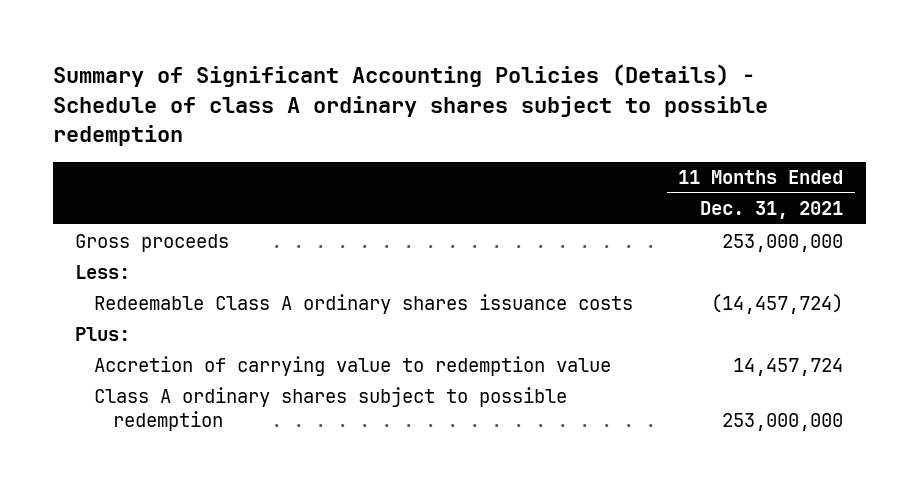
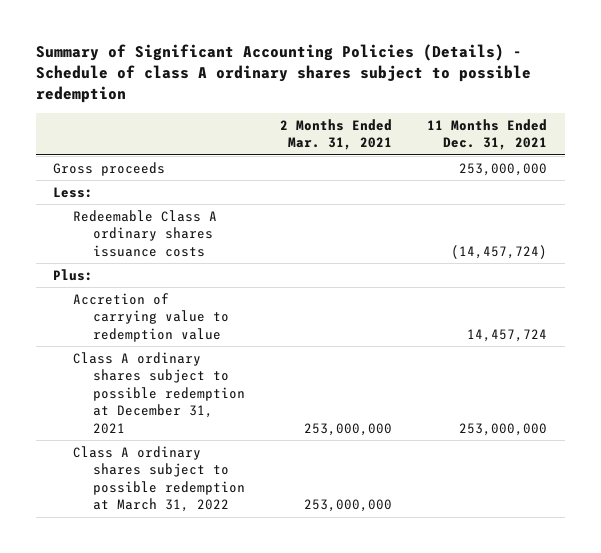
none -> [280,118,393,151] 2 Months Ended Mar. 31, 2021
[94,386,568,432] Class A ordinary shares subject to possible redemption -> [73,351,245,434] Class A ordinary shares subject to possible redemption at December 31, 2021
none -> [73,445,245,513] Class A ordinary shares subject to possible redemption at March 31, 2022

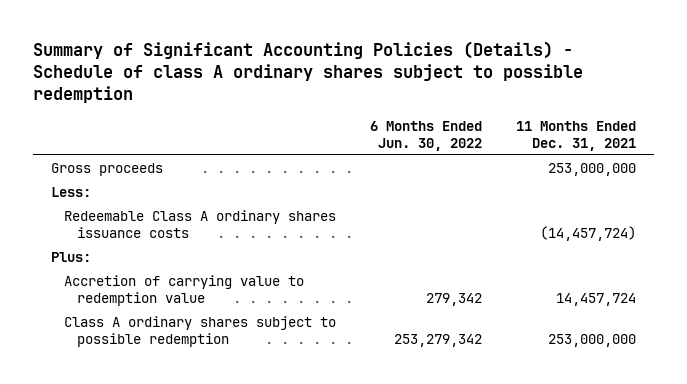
[280,118,393,151] 2 Months Ended Mar. 31, 2021 -> none
none -> [370,121,483,152] 6 Months Ended Jun. 30, 2022
[73,445,245,513] Class A ordinary shares subject to possible redemption at March 31, 2022 -> none
[73,351,245,434] Class A ordinary shares subject to possible redemption at December 31, 2021 -> [63,316,336,348] Class A ordinary shares subject to possible redemption

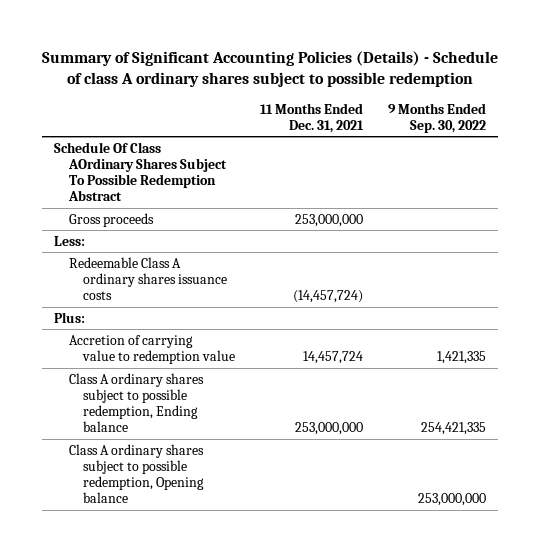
[370,121,483,152] 6 Months Ended Jun. 30, 2022 -> none
none -> [387,102,486,133] 9 Months Ended Sep. 30, 2022
none -> [54,141,227,202] Schedule Of Class AOrdinary Shares Subject To Possible Redemption Abstract
[63,316,336,348] Class A ordinary shares subject to possible redemption -> [68,372,204,433] Class A ordinary shares subject to possible redemption, Ending balance
none -> [68,443,204,504] Class A ordinary shares subject to possible redemption, Opening balance

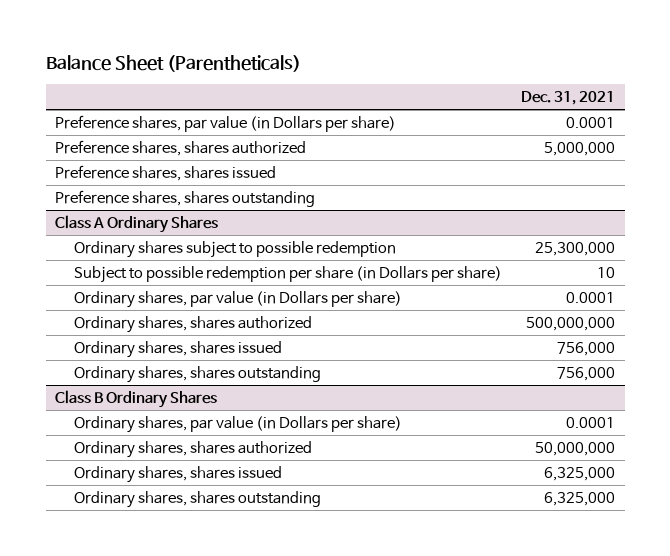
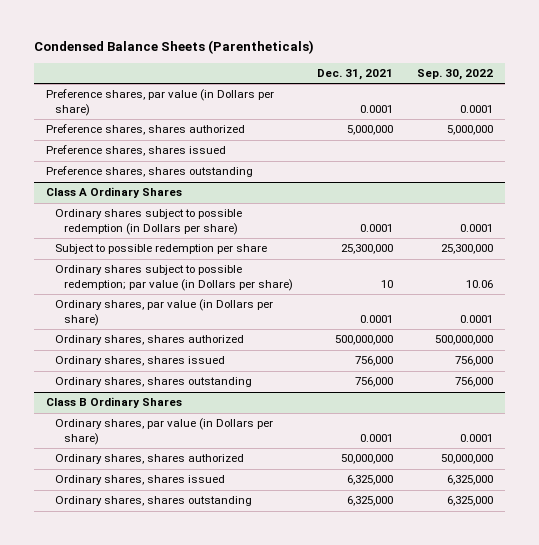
[45,54,301,72] Balance Sheet (Parentheticals) -> [33,40,314,55] Condensed Balance Sheets (Parentheticals)
none -> [416,68,493,80] Sep. 30, 2022
none -> [54,209,242,235] Ordinary shares subject to possible redemption (in Dollars per share)
[73,240,396,258] Ordinary shares subject to possible redemption -> [54,244,267,255] Subject to possible redemption per share
[73,265,502,283] Subject to possible redemption per share (in Dollars per share) -> [54,265,294,291] Ordinary shares subject to possible redemption; par value (in Dollars per share)

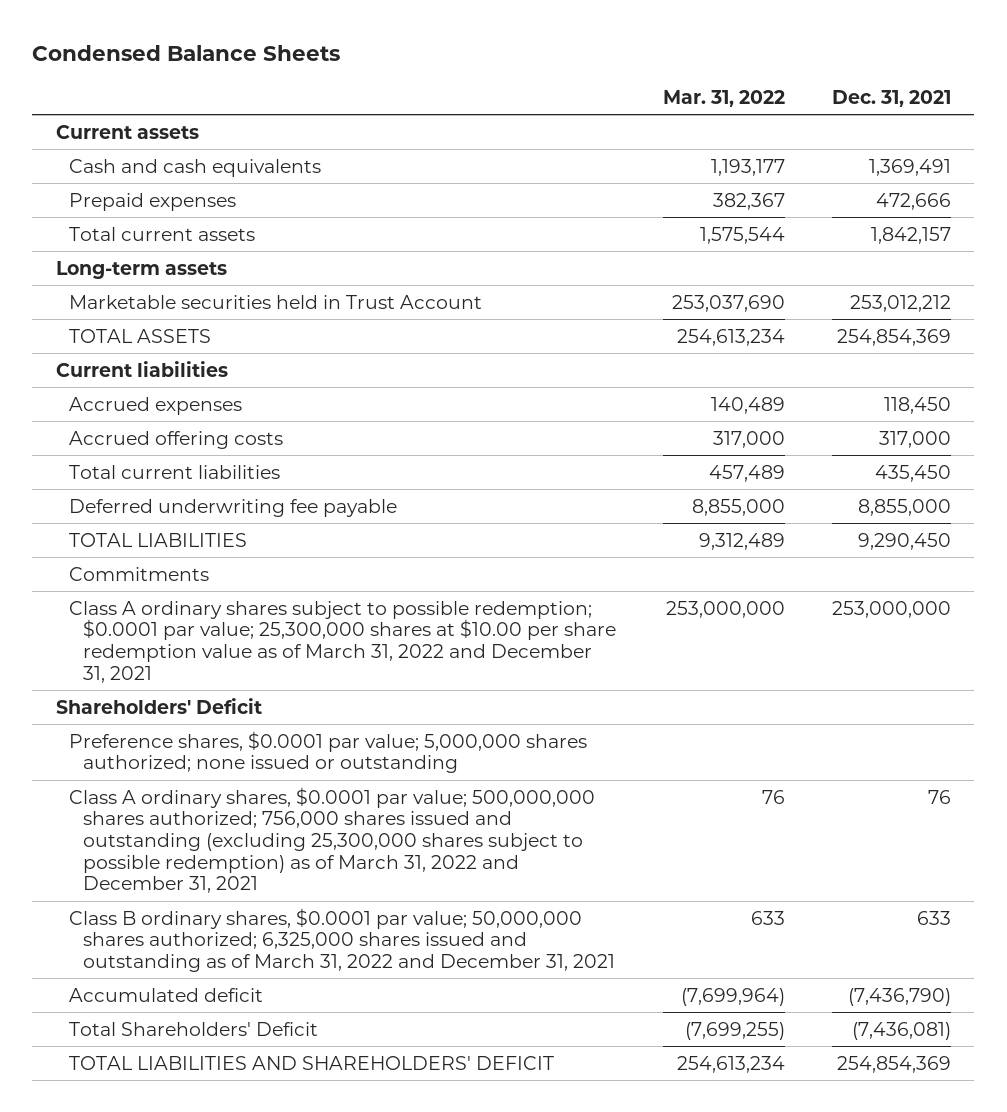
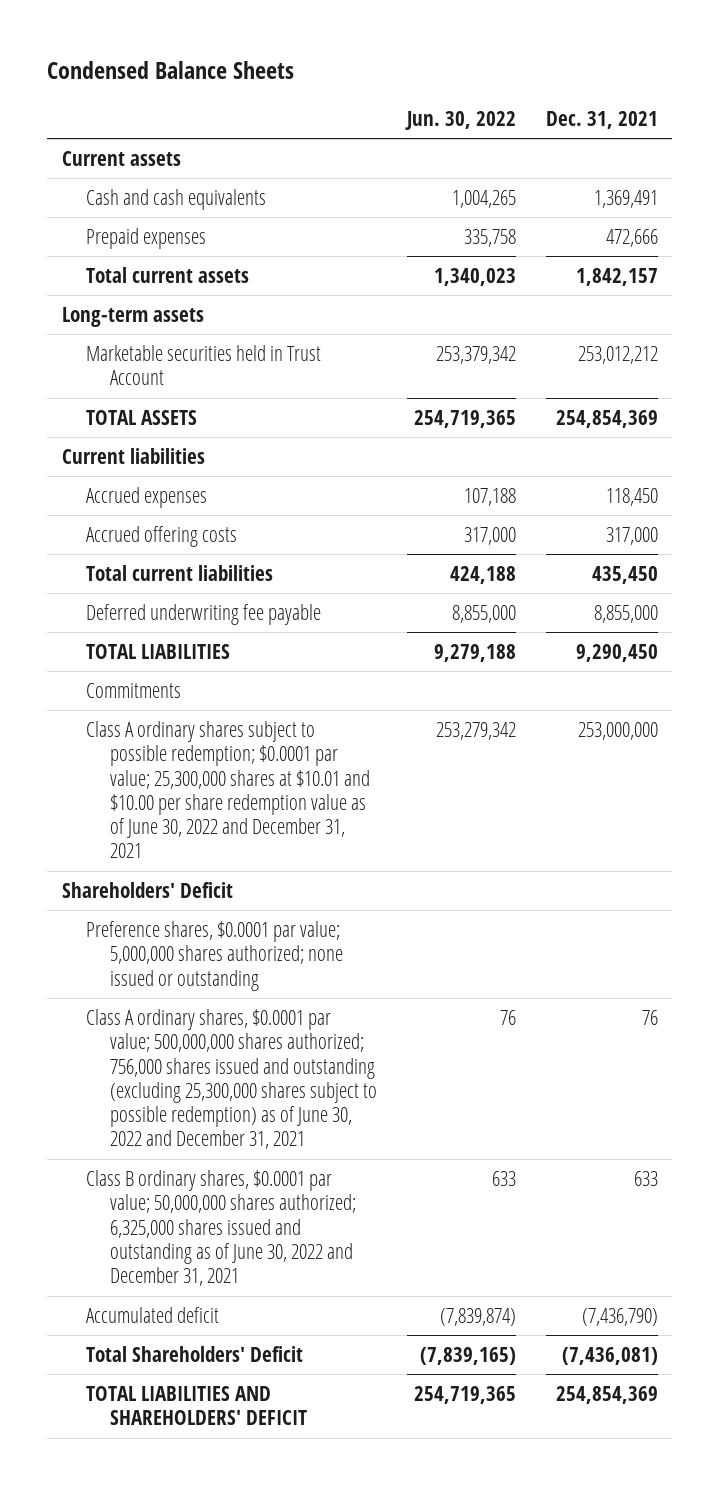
[663,89,786,107] Mar. 31, 2022 -> none
none -> [404,110,516,130] Jun. 30, 2022
[69,600,617,683] Class A ordinary shares subject to possible redemption; $0.0001 par value; 25,300,000 shares at $10.00 per share redemption value as of March 31, 2022 and December 31, 2021 -> [86,720,371,859] Class A ordinary shares subject to possible redemption; $0.0001 par value; 25,300,000 shares at $10.01 and $10.00 per share redemption value as of June 30, 2022 and December 31, 2021
[69,786,596,894] Class A ordinary shares, $0.0001 par value; 500,000,000 shares authorized; 756,000 shares issued and outstanding (excluding 25,300,000 shares subject to possible redemption) as of March 31, 2022 and December 31, 2021 -> [86,1008,378,1150] Class A ordinary shares, $0.0001 par value; 500,000,000 shares authorized; 756,000 shares issued and outstanding (excluding 25,300,000 shares subject to possible redemption) as of June 30, 2022 and December 31, 2021
[69,907,616,972] Class B ordinary shares, $0.0001 par value; 50,000,000 shares authorized; 6,325,000 shares issued and outstanding as of March 31, 2022 and December 31, 2021 -> [86,1169,357,1287] Class B ordinary shares, $0.0001 par value; 50,000,000 shares authorized; 6,325,000 shares issued and outstanding as of June 30, 2022 and December 31, 2021

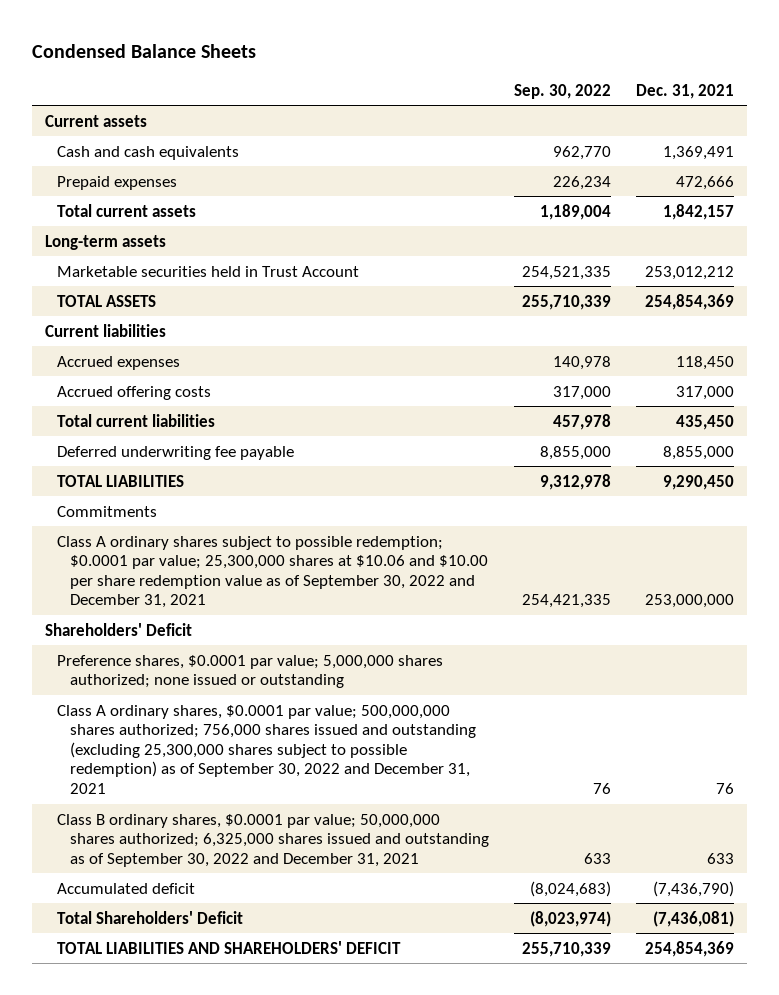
[404,110,516,130] Jun. 30, 2022 -> none
none -> [514,83,612,99] Sep. 30, 2022
[86,720,371,859] Class A ordinary shares subject to possible redemption; $0.0001 par value; 25,300,000 shares at $10.01 and $10.00 per share redemption value as of June 30, 2022 and December 31, 2021 -> [57,535,489,609] Class A ordinary shares subject to possible redemption; $0.0001 par value; 25,300,000 shares at $10.06 and $10.00 per share redemption value as of September 30, 2022 and December 31, 2021
[86,1008,378,1150] Class A ordinary shares, $0.0001 par value; 500,000,000 shares authorized; 756,000 shares issued and outstanding (excluding 25,300,000 shares subject to possible redemption) as of June 30, 2022 and December 31, 2021 -> [57,704,477,795] Class A ordinary shares, $0.0001 par value; 500,000,000 shares authorized; 756,000 shares issued and outstanding (excluding 25,300,000 shares subject to possible redemption) as of September 30, 2022 and December 31, 2021
[86,1169,357,1287] Class B ordinary shares, $0.0001 par value; 50,000,000 shares authorized; 6,325,000 shares issued and outstanding as of June 30, 2022 and December 31, 2021 -> [57,813,490,867] Class B ordinary shares, $0.0001 par value; 50,000,000 shares authorized; 6,325,000 shares issued and outstanding as of September 30, 2022 and December 31, 2021

